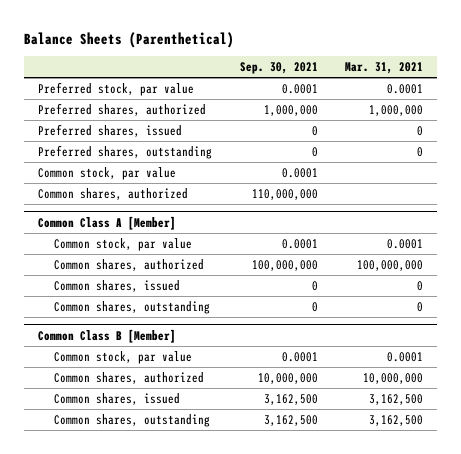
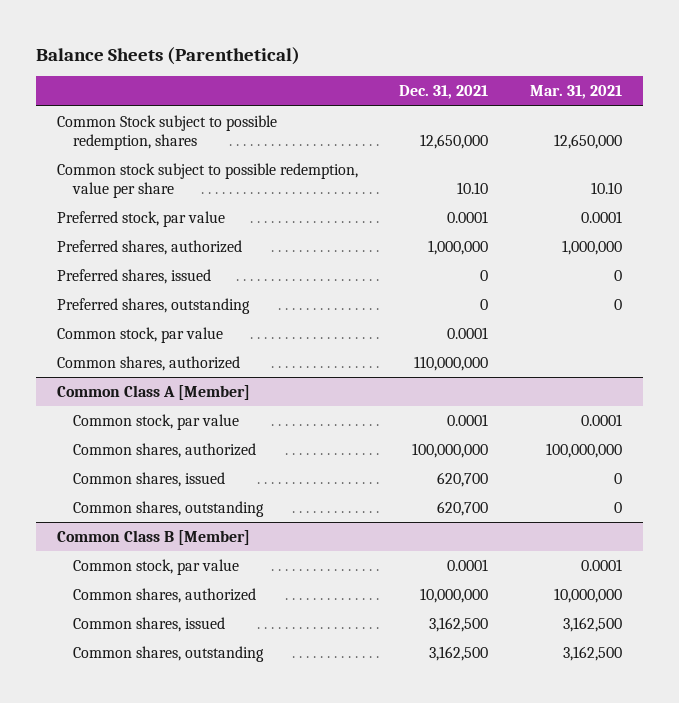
[239,61,318,74] Sep. 30, 2021 -> none
none -> [399,85,489,100] Dec. 31, 2021
none -> [56,114,277,150] Common Stock subject to possible redemption, shares
none -> [56,162,358,198] Common stock subject to possible redemption, value per share

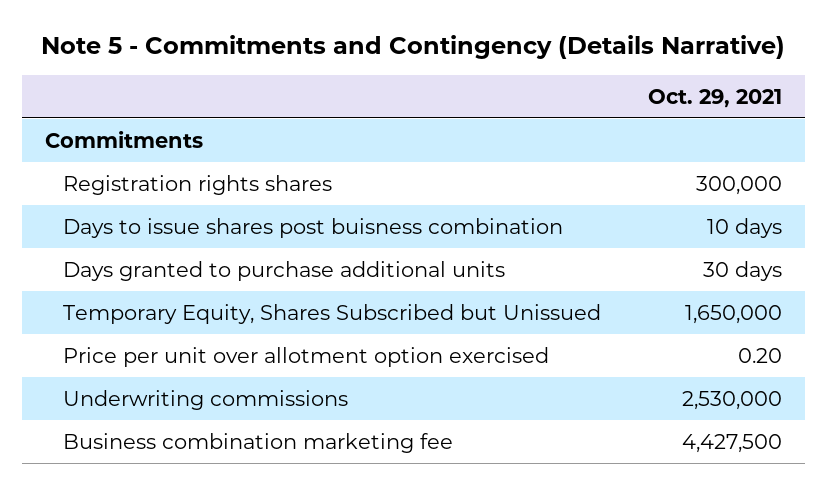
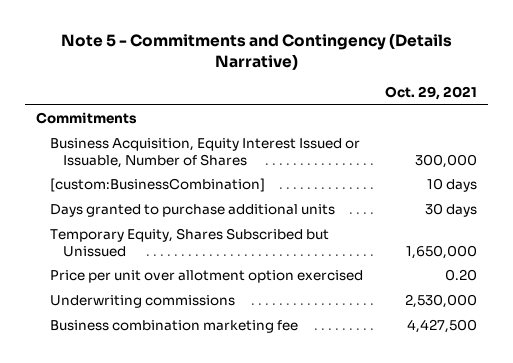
[63,174,333,195] Registration rights shares -> [49,138,360,168] Business Acquisition, Equity Interest Issued or Issuable, Number of Shares
[63,217,564,238] Days to issue shares post buisness combination -> [49,178,265,193] [custom:BusinessCombination]

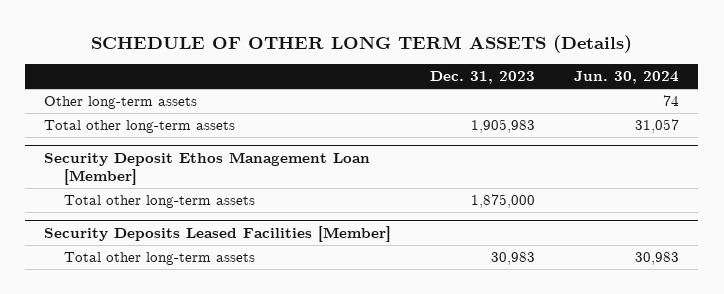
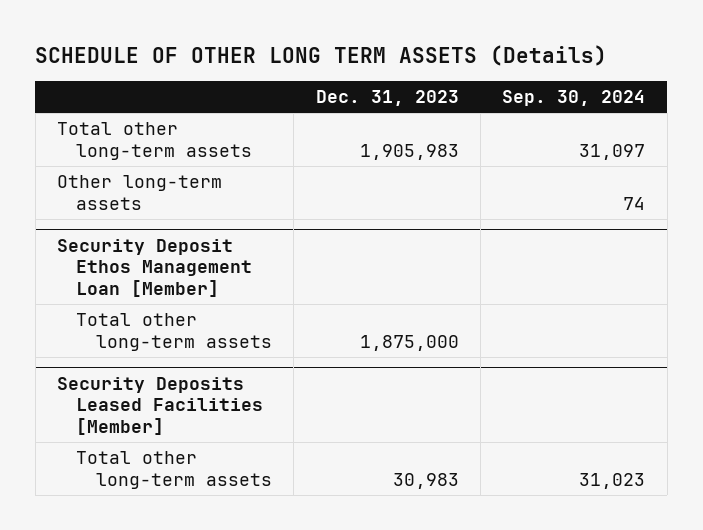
[574,71,680,85] Jun. 30, 2024 -> none
none -> [502,90,646,107] Sep. 30, 2024
[44,96,198,110] Other long-term assets -> [57,175,223,210] Other long-term assets

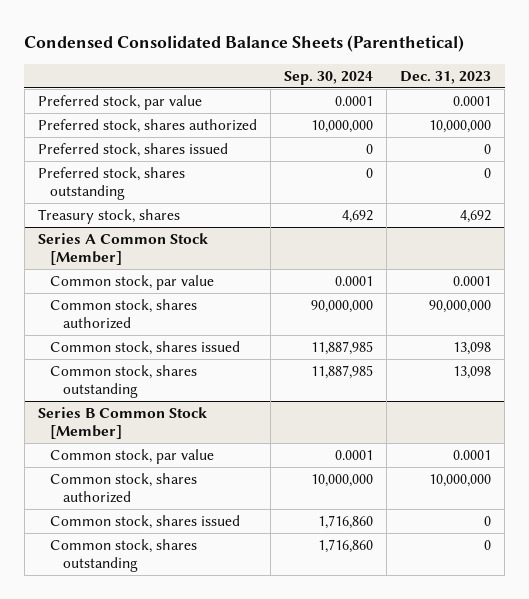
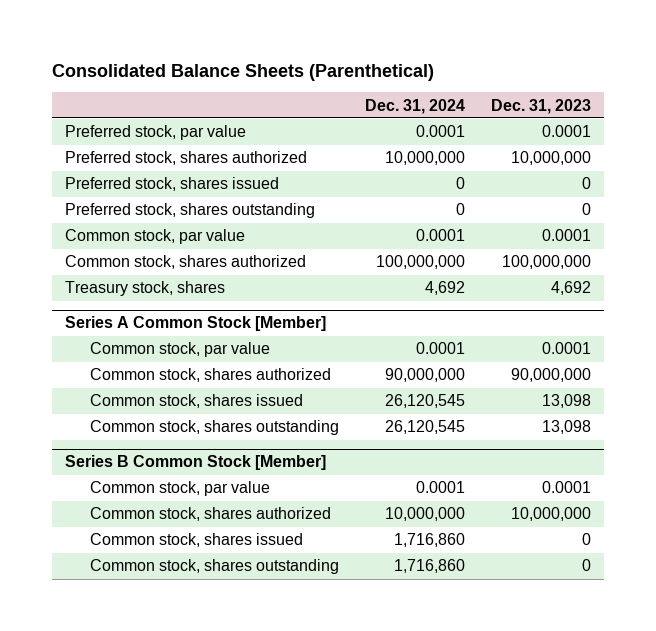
[24,35,465,53] Condensed Consolidated Balance Sheets (Parenthetical) -> [52,63,435,81] Consolidated Balance Sheets (Parenthetical)
[284,70,374,85] Sep. 30, 2024 -> none
none -> [364,98,465,114] Dec. 31, 2024
none -> [64,229,245,245] Common stock, par value
none -> [64,255,306,270] Common stock, shares authorized

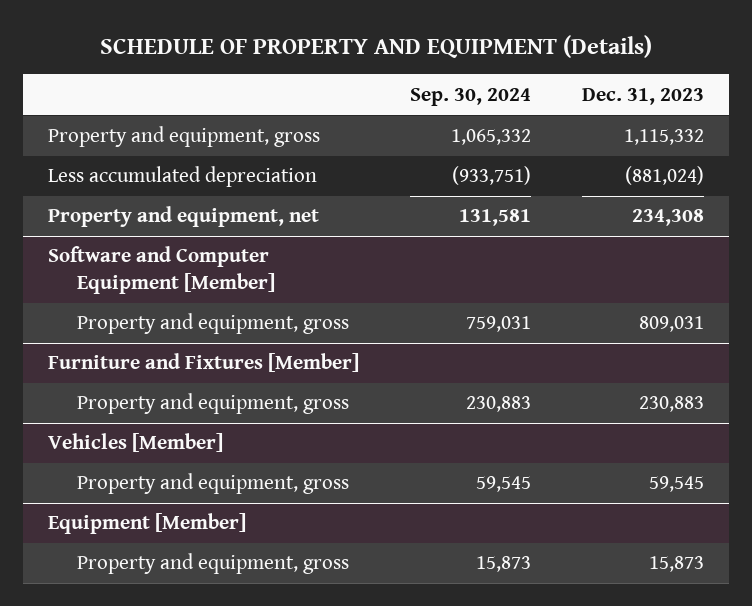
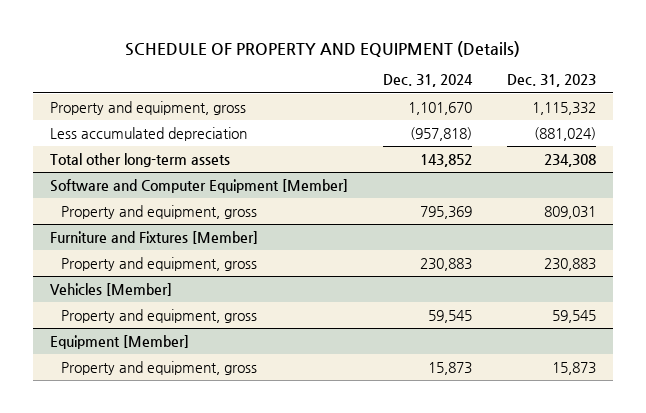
[409,87,531,106] Sep. 30, 2024 -> none
none -> [383,74,474,88] Dec. 31, 2024
[47,206,319,228] Property and equipment, net -> [50,152,231,167] Total other long-term assets

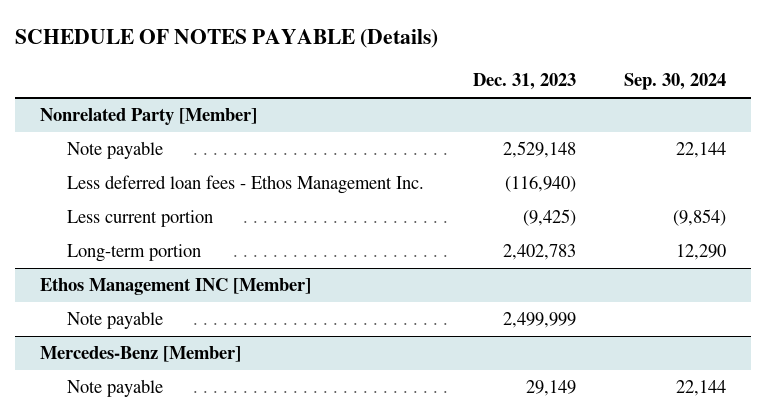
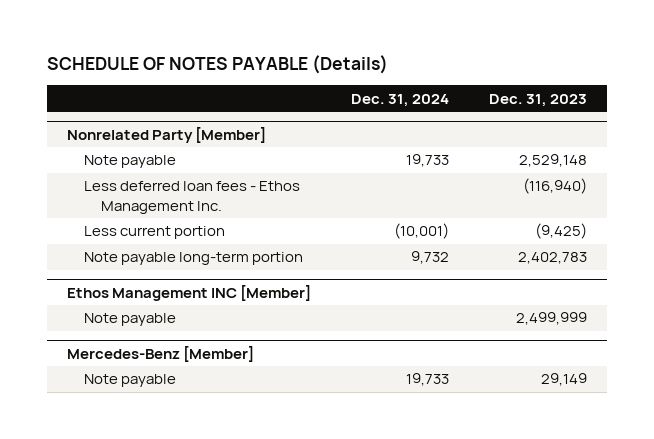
[624,73,727,91] Sep. 30, 2024 -> none
none -> [350,93,449,107] Dec. 31, 2024
[66,244,201,263] Long-term portion -> [83,252,303,266] Note payable long-term portion

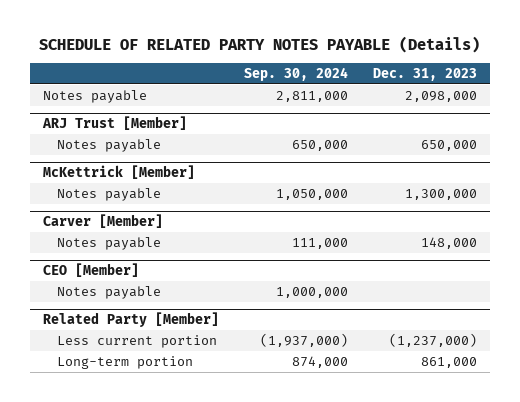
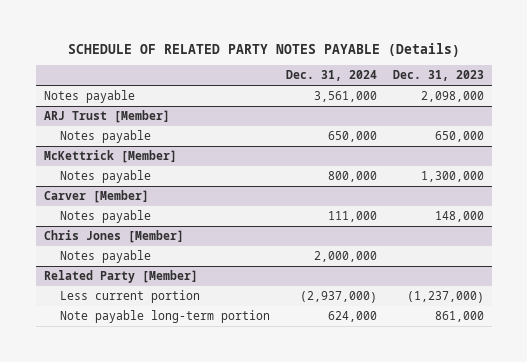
[243,66,348,81] Sep. 30, 2024 -> none
none -> [285,70,377,82] Dec. 31, 2024
[42,263,139,278] CEO [Member] -> none
none -> [43,230,184,244] Chris Jones [Member]
[57,355,194,369] Long-term portion -> [59,310,270,324] Note payable long-term portion

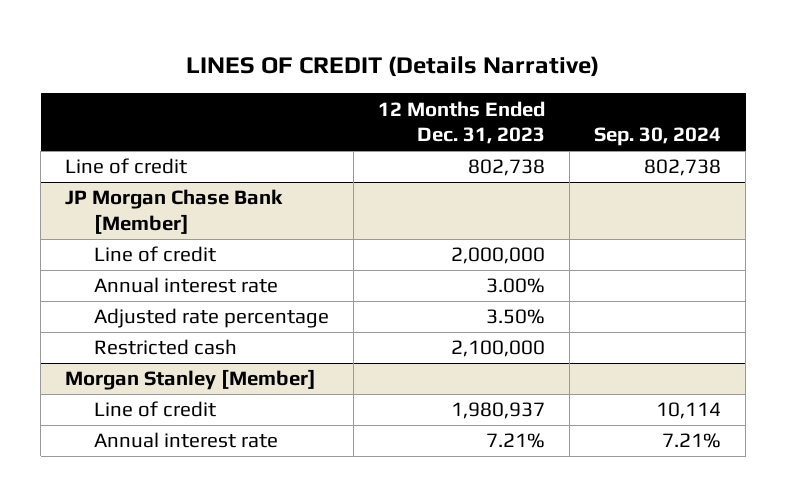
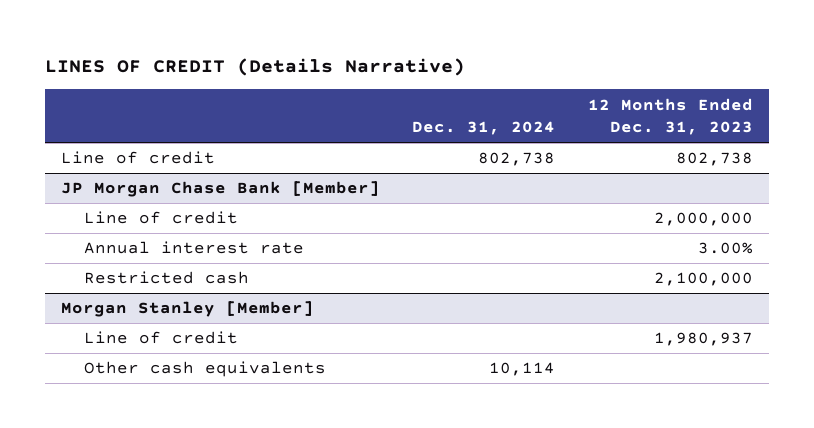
[594,127,722,147] Sep. 30, 2024 -> none
none -> [412,120,556,135] Dec. 31, 2024
[93,308,329,329] Adjusted rate percentage -> none
[93,432,278,449] Annual interest rate -> none
none -> [83,361,326,378] Other cash equivalents

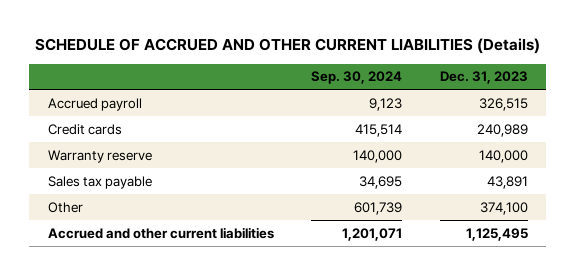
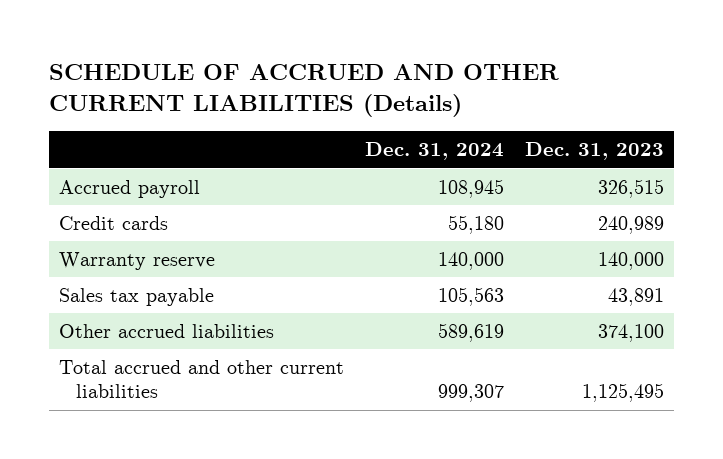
[311,71,403,85] Sep. 30, 2024 -> none
none -> [365,142,505,161] Dec. 31, 2024
[47,201,83,213] Other -> [59,324,275,339] Other accrued liabilities
[47,226,274,239] Accrued and other current liabilities -> [59,360,345,399] Total accrued and other current liabilities

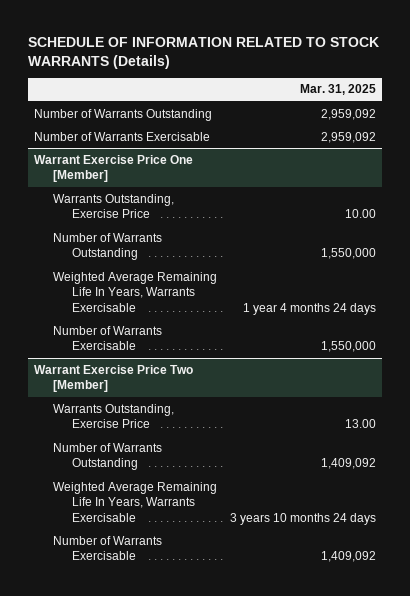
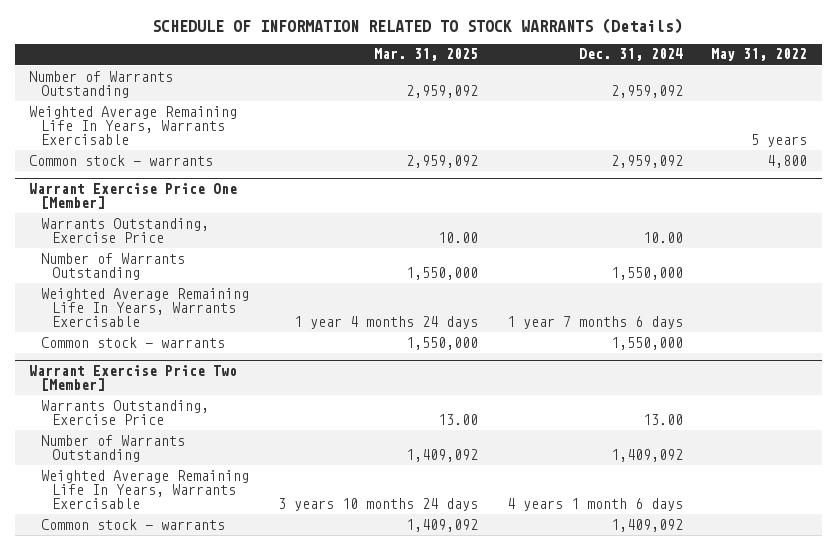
none -> [578,48,683,62] Dec. 31, 2024
none -> [711,48,808,62] May 31, 2022
none -> [29,105,238,145] Weighted Average Remaining Life In Years, Warrants Exercisable
[34,131,211,141] Number of Warrants Exercisable -> [29,154,214,166] Common stock - warrants
[53,325,163,351] Number of Warrants Exercisable -> [40,336,225,348] Common stock - warrants
[53,535,163,561] Number of Warrants Exercisable -> [40,518,225,530] Common stock - warrants

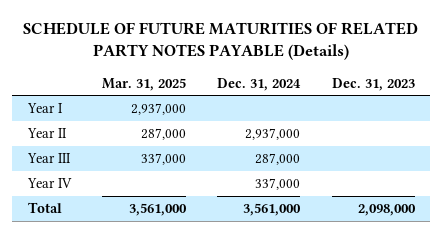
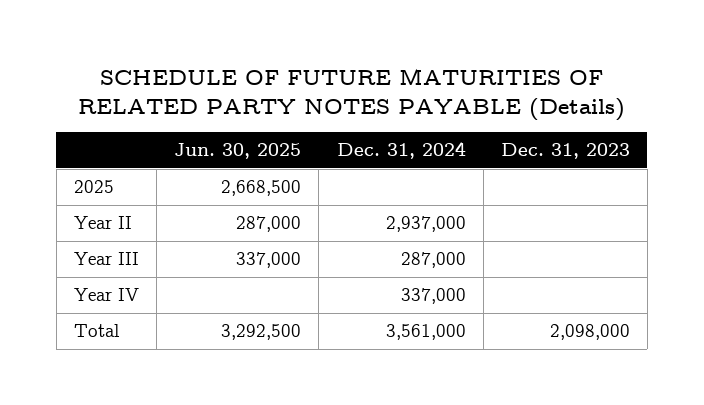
[102,77,187,91] Mar. 31, 2025 -> none
none -> [174,143,302,160] Jun. 30, 2025
[26,103,63,114] Year I -> [74,180,115,194] 2025

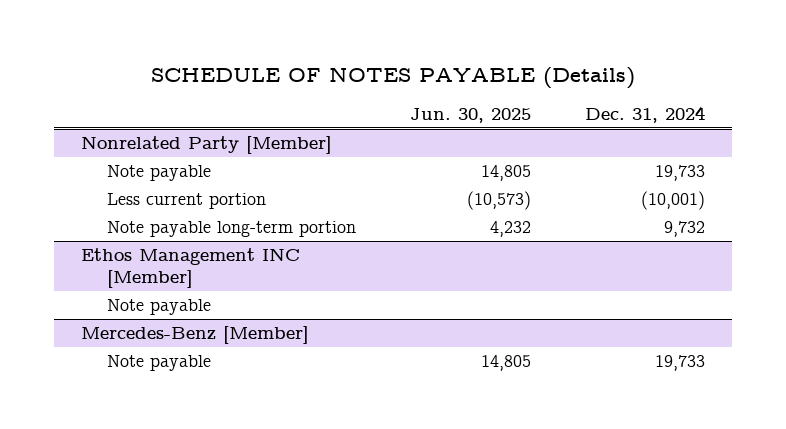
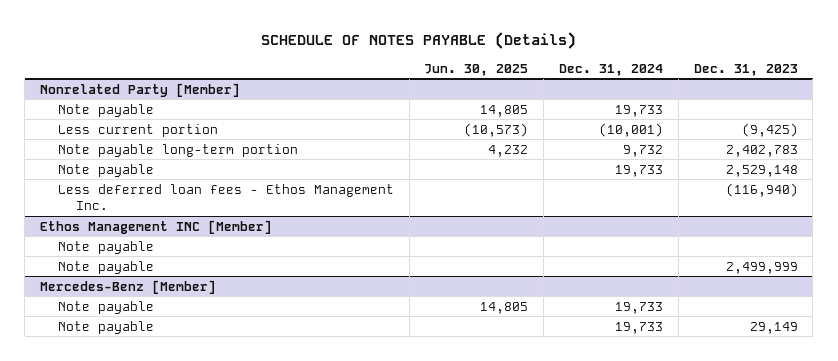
none -> [693,63,798,76] Dec. 31, 2023
none -> [57,163,154,177] Note payable
none -> [57,183,394,210] Less deferred loan fees - Ethos Management Inc.
none -> [57,260,154,274] Note payable
none -> [57,320,154,334] Note payable

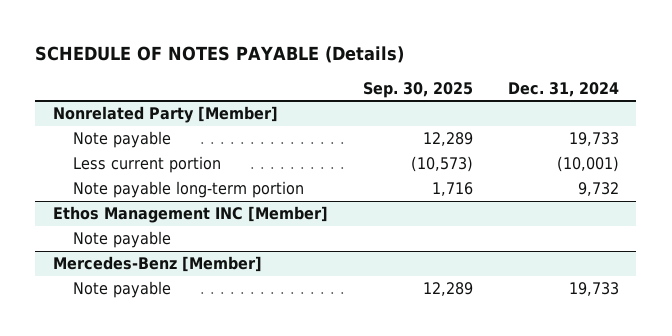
[424,63,529,76] Jun. 30, 2025 -> none
[693,63,798,76] Dec. 31, 2023 -> none
none -> [362,81,473,98] Sep. 30, 2025
[57,163,154,177] Note payable -> none
[57,183,394,210] Less deferred loan fees - Ethos Management Inc. -> none
[57,260,154,274] Note payable -> none
[57,320,154,334] Note payable -> none

